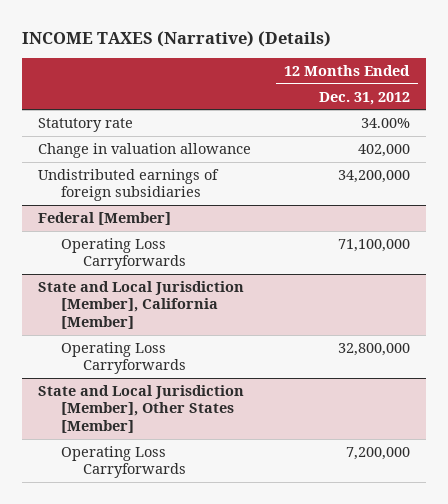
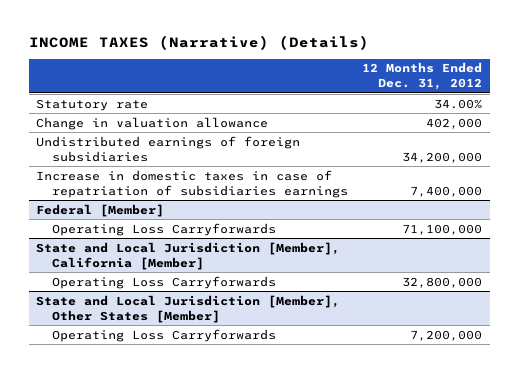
none -> [35,169,348,198] Increase in domestic taxes in case of repatriation of subsidiaries earnings

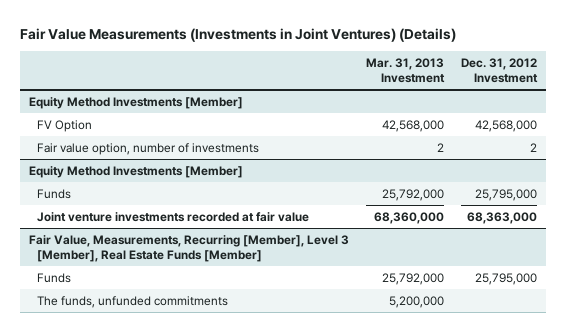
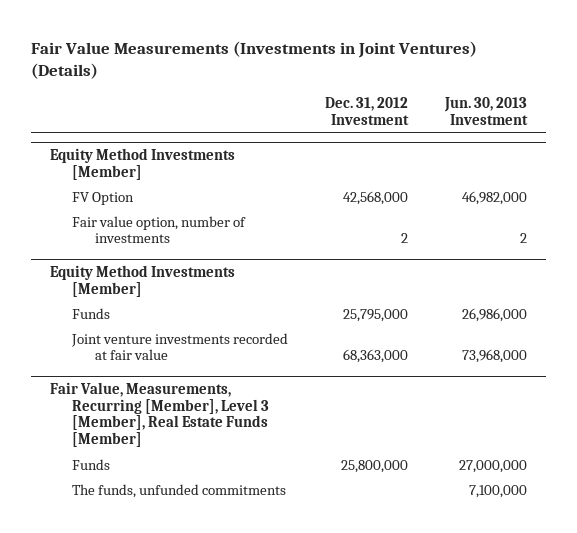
[366,57,446,84] Mar. 31, 2013 Investment -> none
none -> [444,97,529,126] Jun. 30, 2013 Investment
[475,272,538,285] 25,795,000 -> [341,459,409,473] 25,800,000

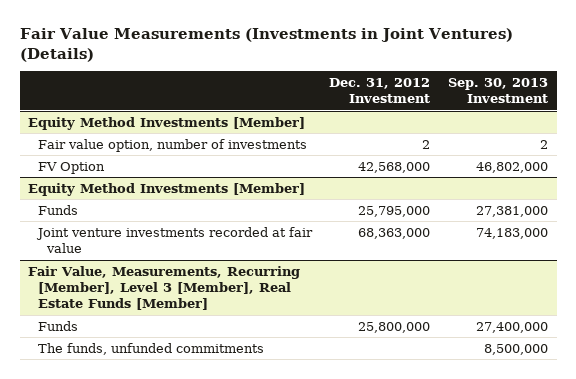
[444,97,529,126] Jun. 30, 2013 Investment -> none
none -> [447,77,548,104] Sep. 30, 2013 Investment
[72,191,135,205] FV Option -> [37,161,105,174] FV Option

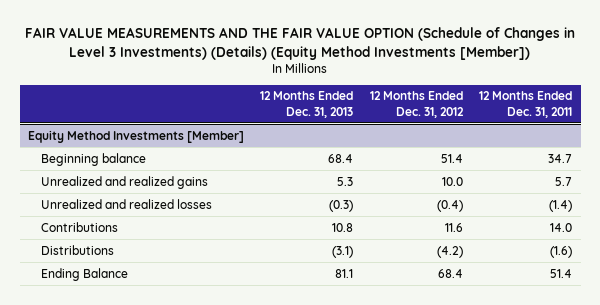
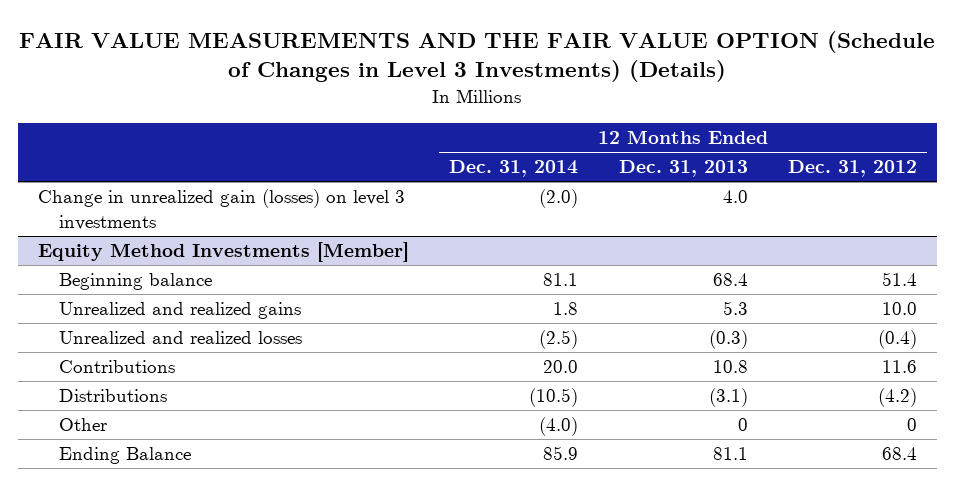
[25,27,576,60] FAIR VALUE MEASUREMENTS AND THE FAIR VALUE OPTION (Schedule of Changes in Level 3 Investments) (Details) (Equity Method Investments [Member]) -> [19,30,936,83] FAIR VALUE MEASUREMENTS AND THE FAIR VALUE OPTION (Schedule of Changes in Level 3 Investments) (Details)
[479,91,573,118] 12 Months Ended Dec. 31, 2011 -> none
none -> [449,160,579,178] Dec. 31, 2014
none -> [37,189,405,230] Change in unrealized gain (losses) on level 3 investments
none -> [59,418,108,432] Other

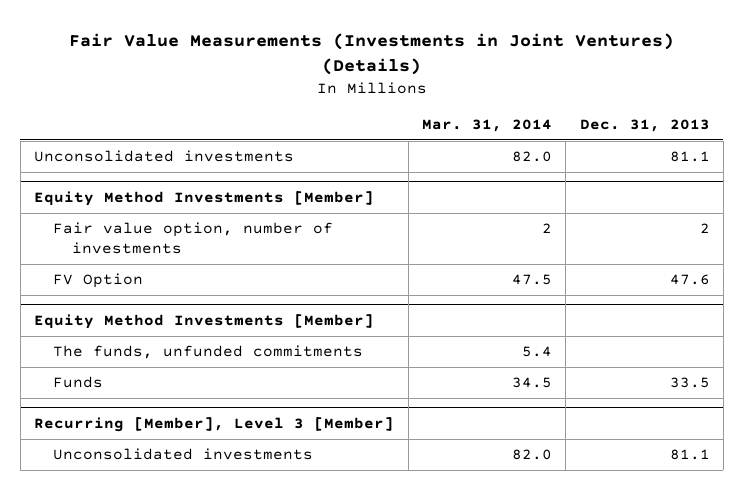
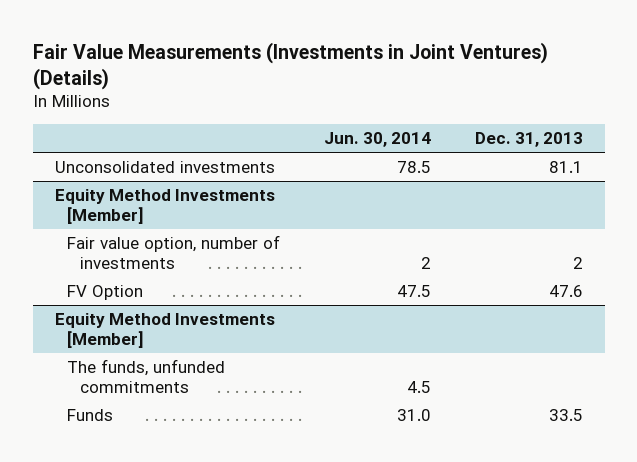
[421,119,552,133] Mar. 31, 2014 -> none
none -> [324,132,432,148] Jun. 30, 2014
[34,417,395,433] Recurring [Member], Level 3 [Member] -> none
[52,448,313,461] Unconsolidated investments -> none

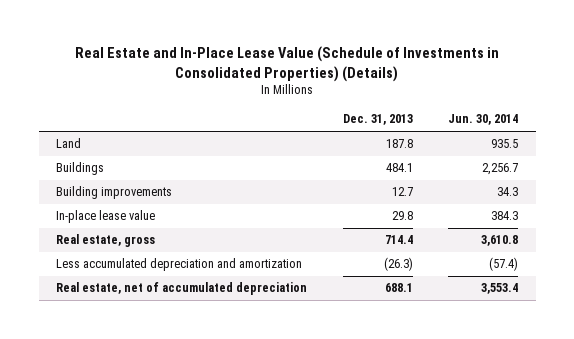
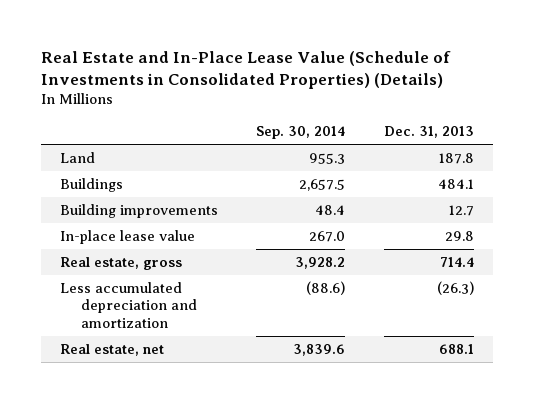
[448,114,519,126] Jun. 30, 2014 -> none
none -> [256,126,346,140] Sep. 30, 2014
[56,282,308,296] Real estate, net of accumulated depreciation -> [59,343,164,356] Real estate, net

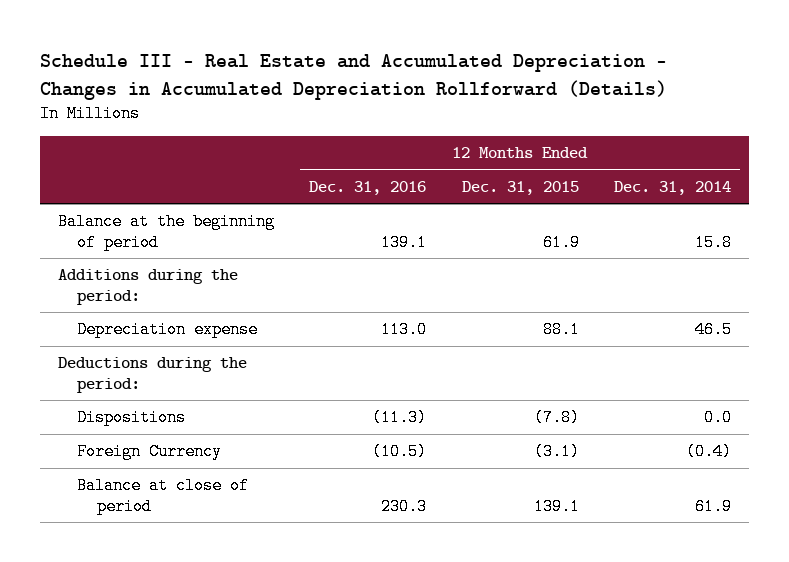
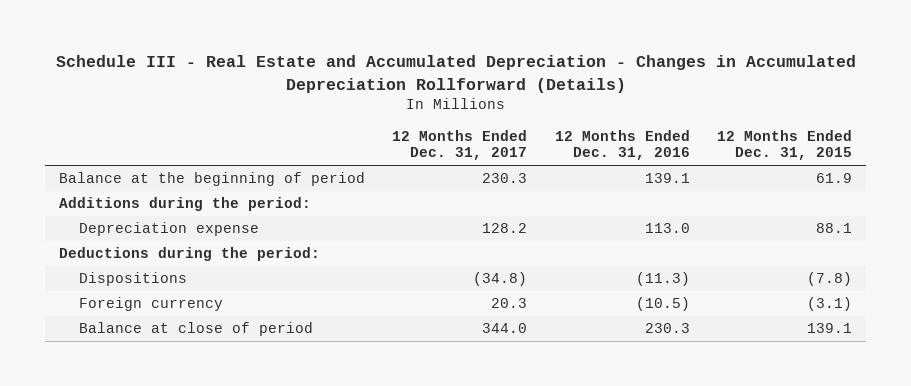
[614,180,732,195] Dec. 31, 2014 -> none
none -> [392,129,528,161] 12 Months Ended Dec. 31, 2017
[77,443,223,461] Foreign Currency -> [78,297,223,312] Foreign currency

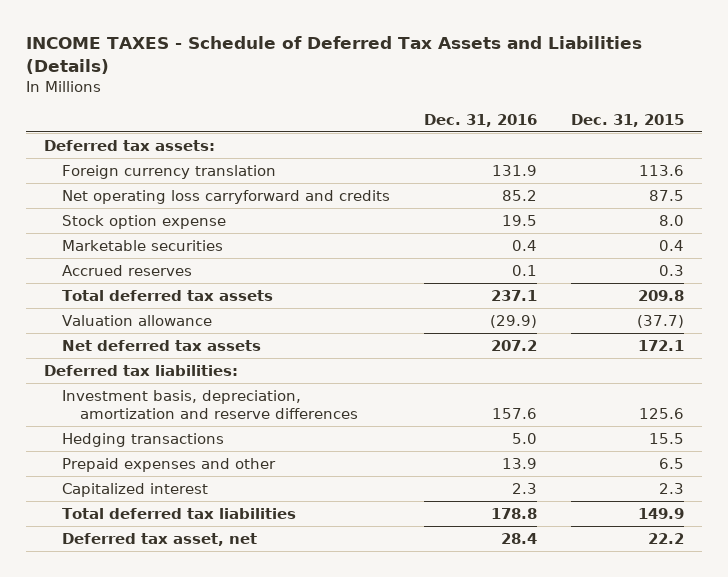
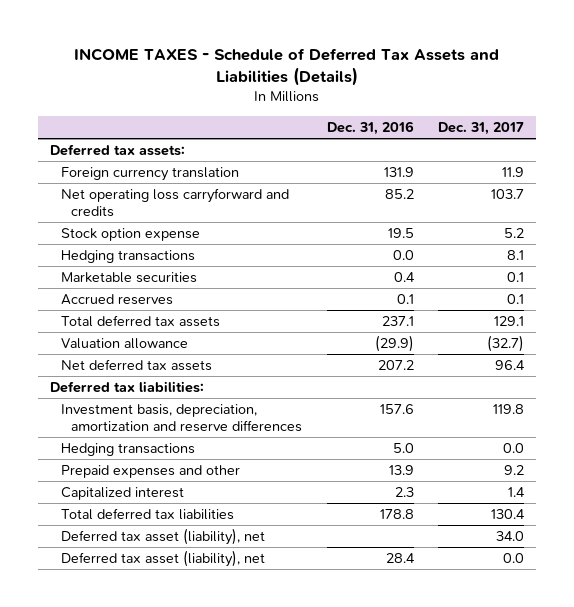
[571,113,685,127] Dec. 31, 2015 -> none
none -> [437,121,524,135] Dec. 31, 2017
none -> [60,250,195,264] Hedging transactions
none -> [60,528,265,546] Deferred tax asset (liability), net
[61,533,257,547] Deferred tax asset, net -> [60,550,265,568] Deferred tax asset (liability), net

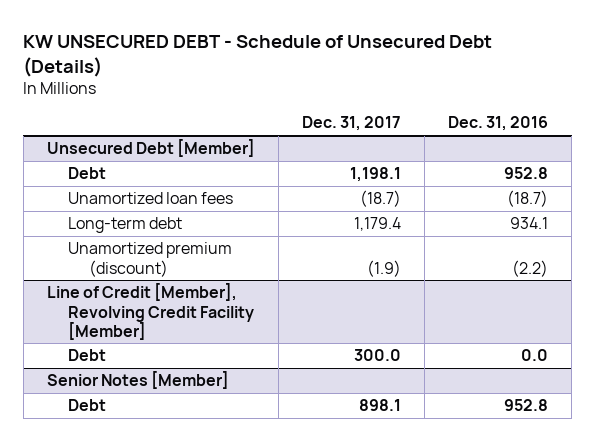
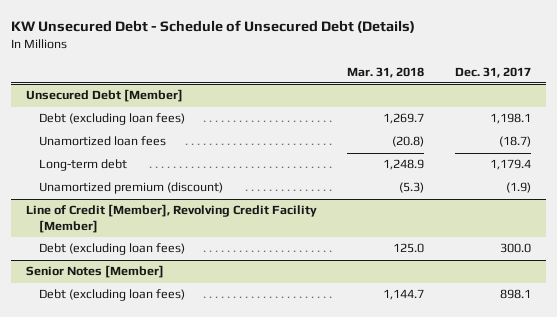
[23,35,493,77] KW UNSECURED DEBT - Schedule of Unsecured Debt (Details) -> [11,19,416,33] KW Unsecured Debt - Schedule of Unsecured Debt (Details)
[448,116,549,132] Dec. 31, 2016 -> none
none -> [347,66,425,78] Mar. 31, 2018
[67,167,106,180] Debt -> [39,113,186,126] Debt (excluding loan fees)
[67,349,106,362] Debt -> none
none -> [39,243,186,256] Debt (excluding loan fees)
[67,399,106,412] Debt -> [39,289,186,302] Debt (excluding loan fees)

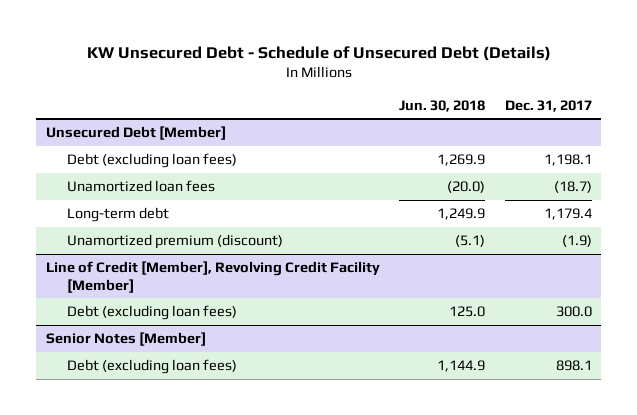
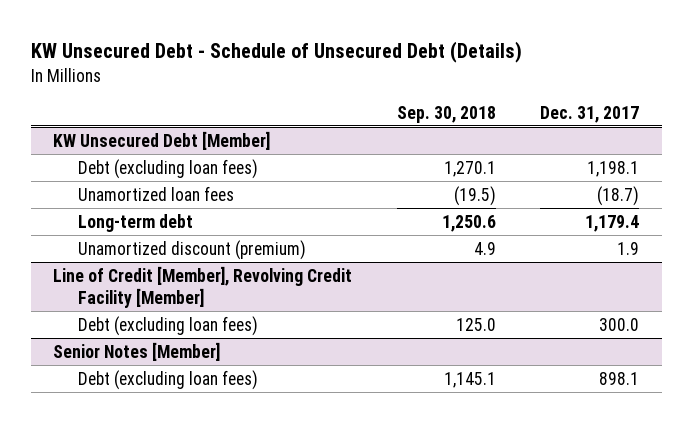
[399,99,486,112] Jun. 30, 2018 -> none
none -> [396,105,496,123] Sep. 30, 2018
[45,125,226,140] Unsecured Debt [Member] -> [53,130,271,150] KW Unsecured Debt [Member]
[67,233,284,249] Unamortized premium (discount) -> [78,239,307,260] Unamortized discount (premium)
[561,234,592,247] (1.9) -> [617,241,640,255] 1.9

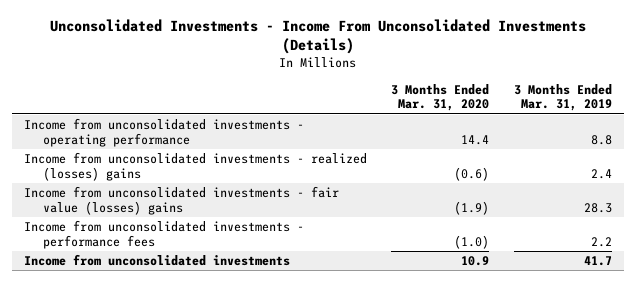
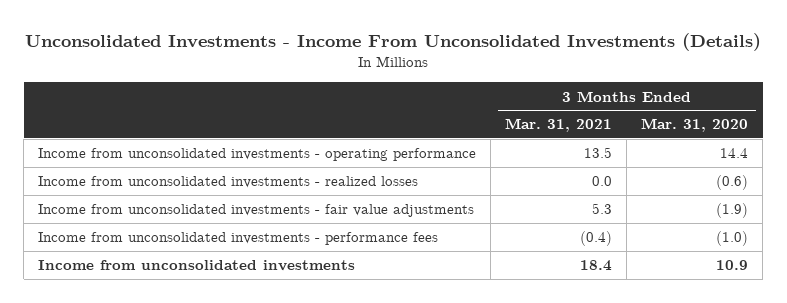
[513,83,612,112] 3 Months Ended Mar. 31, 2019 -> none
none -> [505,118,613,133] Mar. 31, 2021
[23,152,367,182] Income from unconsolidated investments - realized (losses) gains -> [38,176,419,189] Income from unconsolidated investments - realized losses
[23,186,339,216] Income from unconsolidated investments - fair value (losses) gains -> [38,204,475,218] Income from unconsolidated investments - fair value adjustments

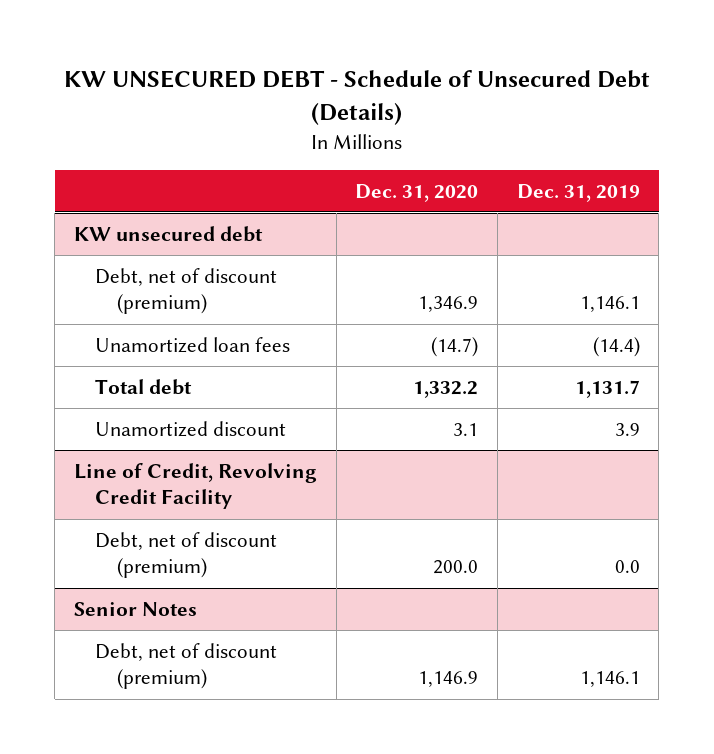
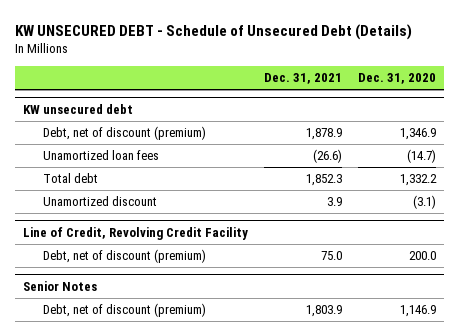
[516,183,640,202] Dec. 31, 2019 -> none
none -> [264,73,343,85] Dec. 31, 2021
[453,422,479,436] 3.1 -> [413,195,437,210] (3.1)

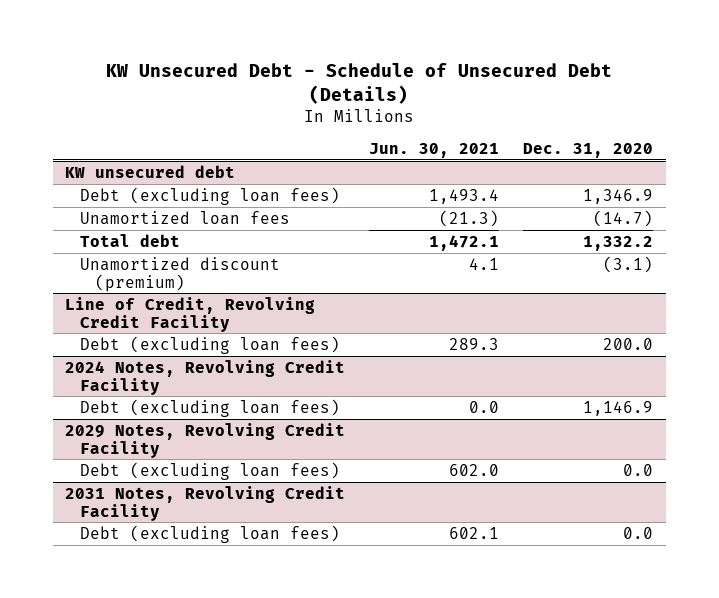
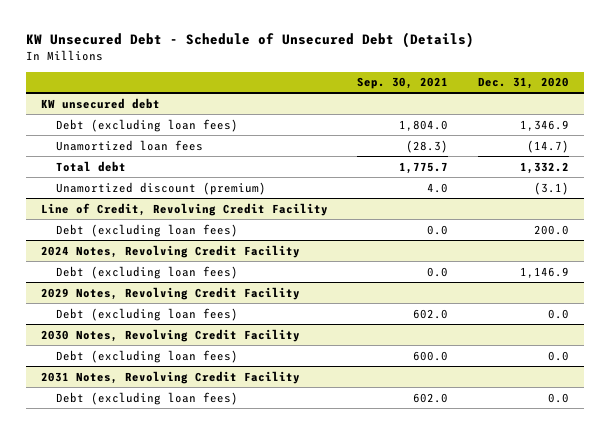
[369,142,500,158] Jun. 30, 2021 -> none
none -> [357,77,449,90] Sep. 30, 2021
none -> [40,328,300,342] 2030 Notes, Revolving Credit Facility
none -> [56,349,239,363] Debt (excluding loan fees)

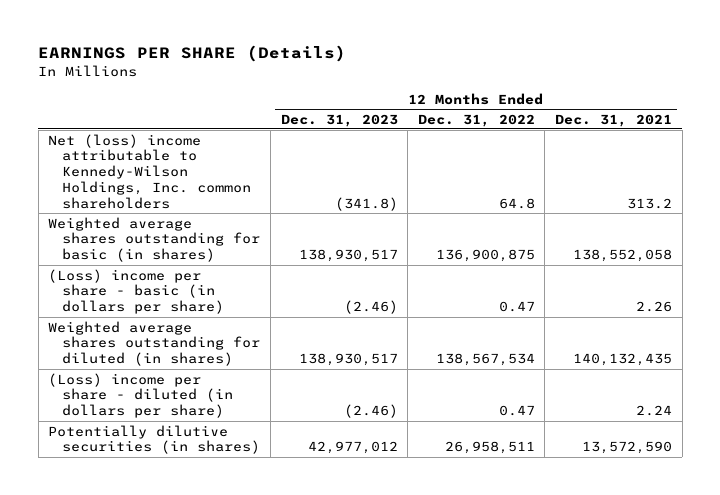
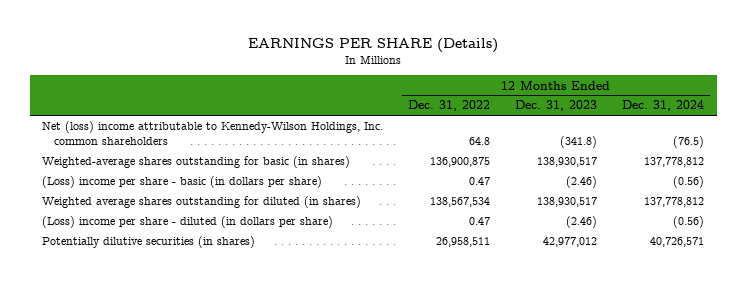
[554,113,672,127] Dec. 31, 2021 -> none
none -> [622,100,705,112] Dec. 31, 2024
[48,216,261,263] Weighted average shares outstanding for basic (in shares) -> [42,156,351,169] Weighted-average shares outstanding for basic (in shares)

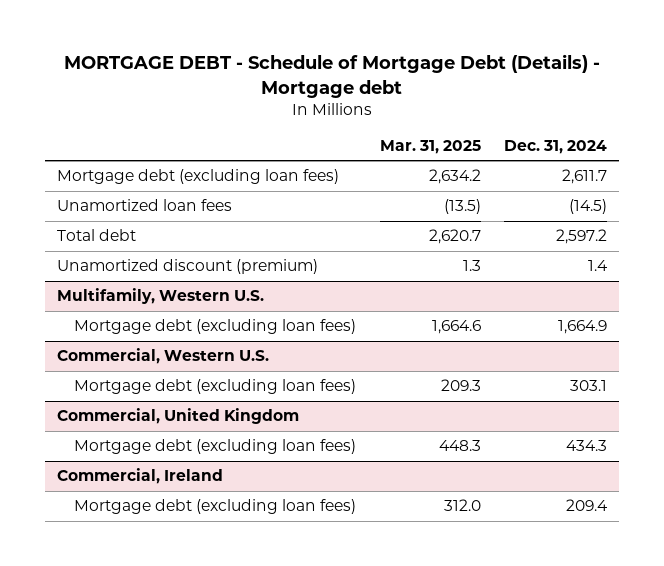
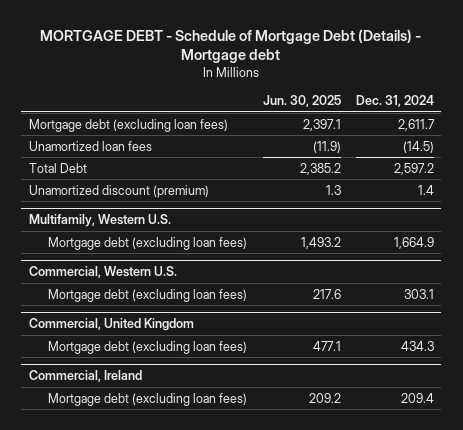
[379,139,481,154] Mar. 31, 2025 -> none
none -> [262,95,341,108] Jun. 30, 2025
[56,229,136,242] Total debt -> [28,162,87,173] Total Debt

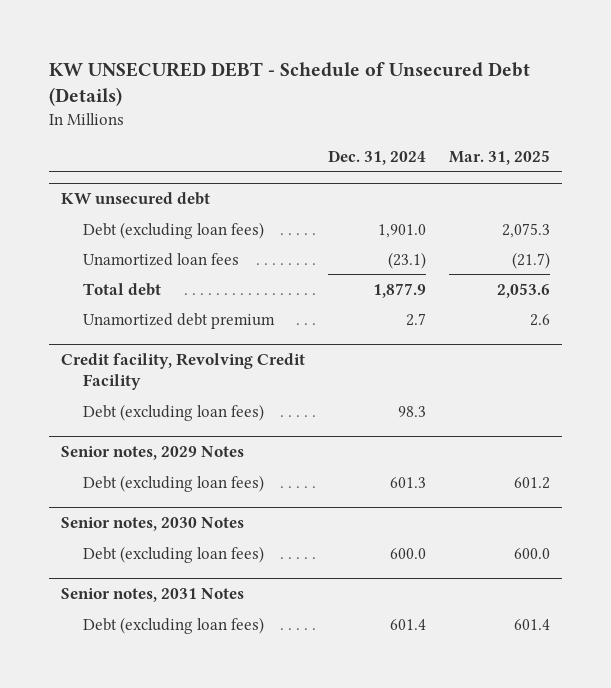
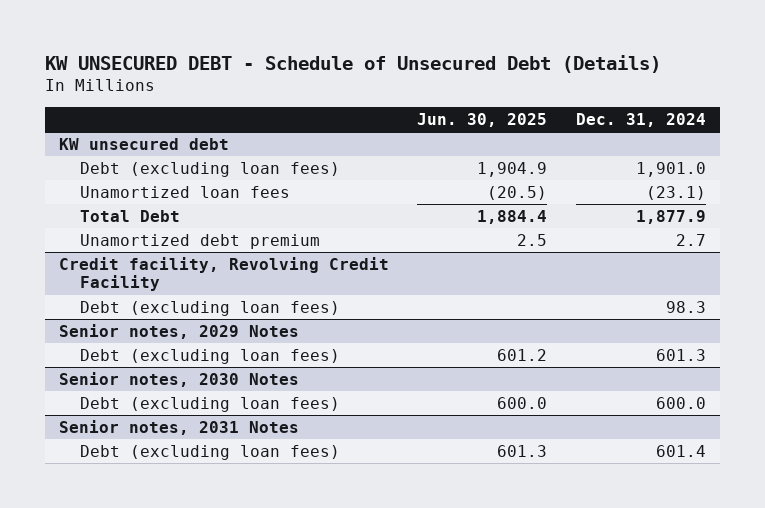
[449,150,551,166] Mar. 31, 2025 -> none
none -> [417,113,548,128] Jun. 30, 2025
[83,282,162,296] Total debt -> [80,209,181,222] Total Debt

